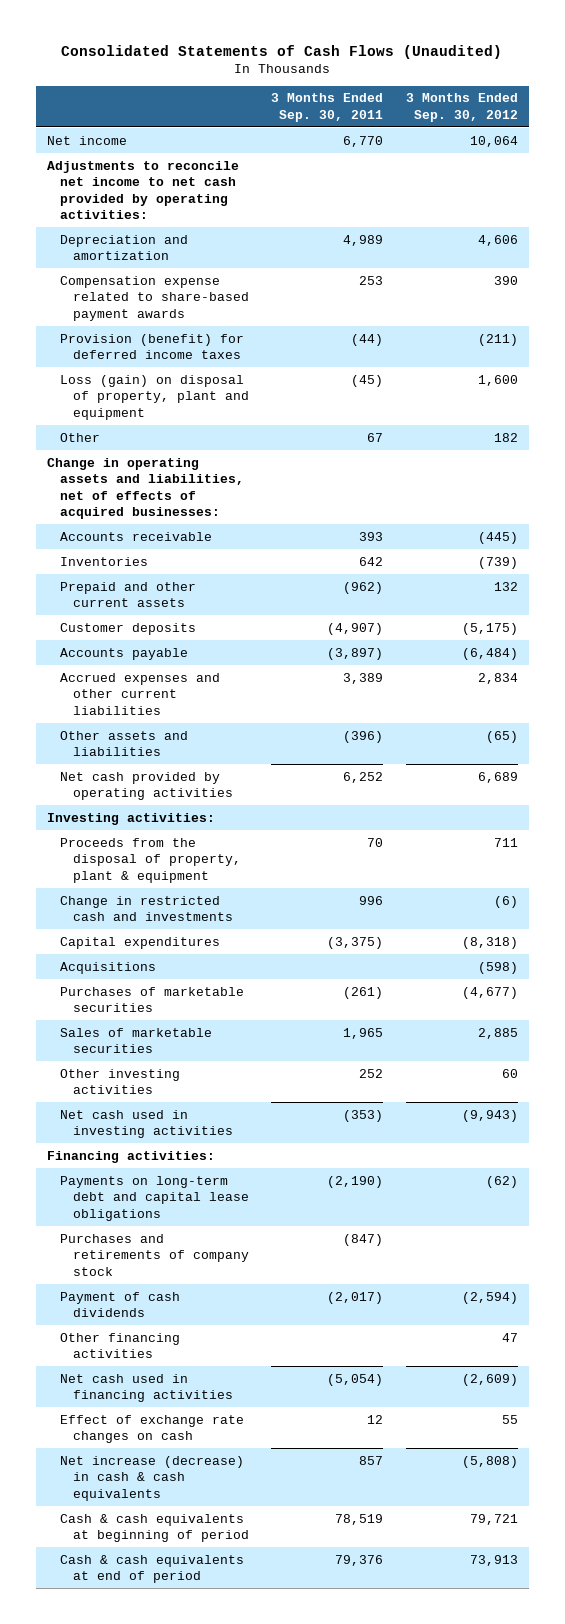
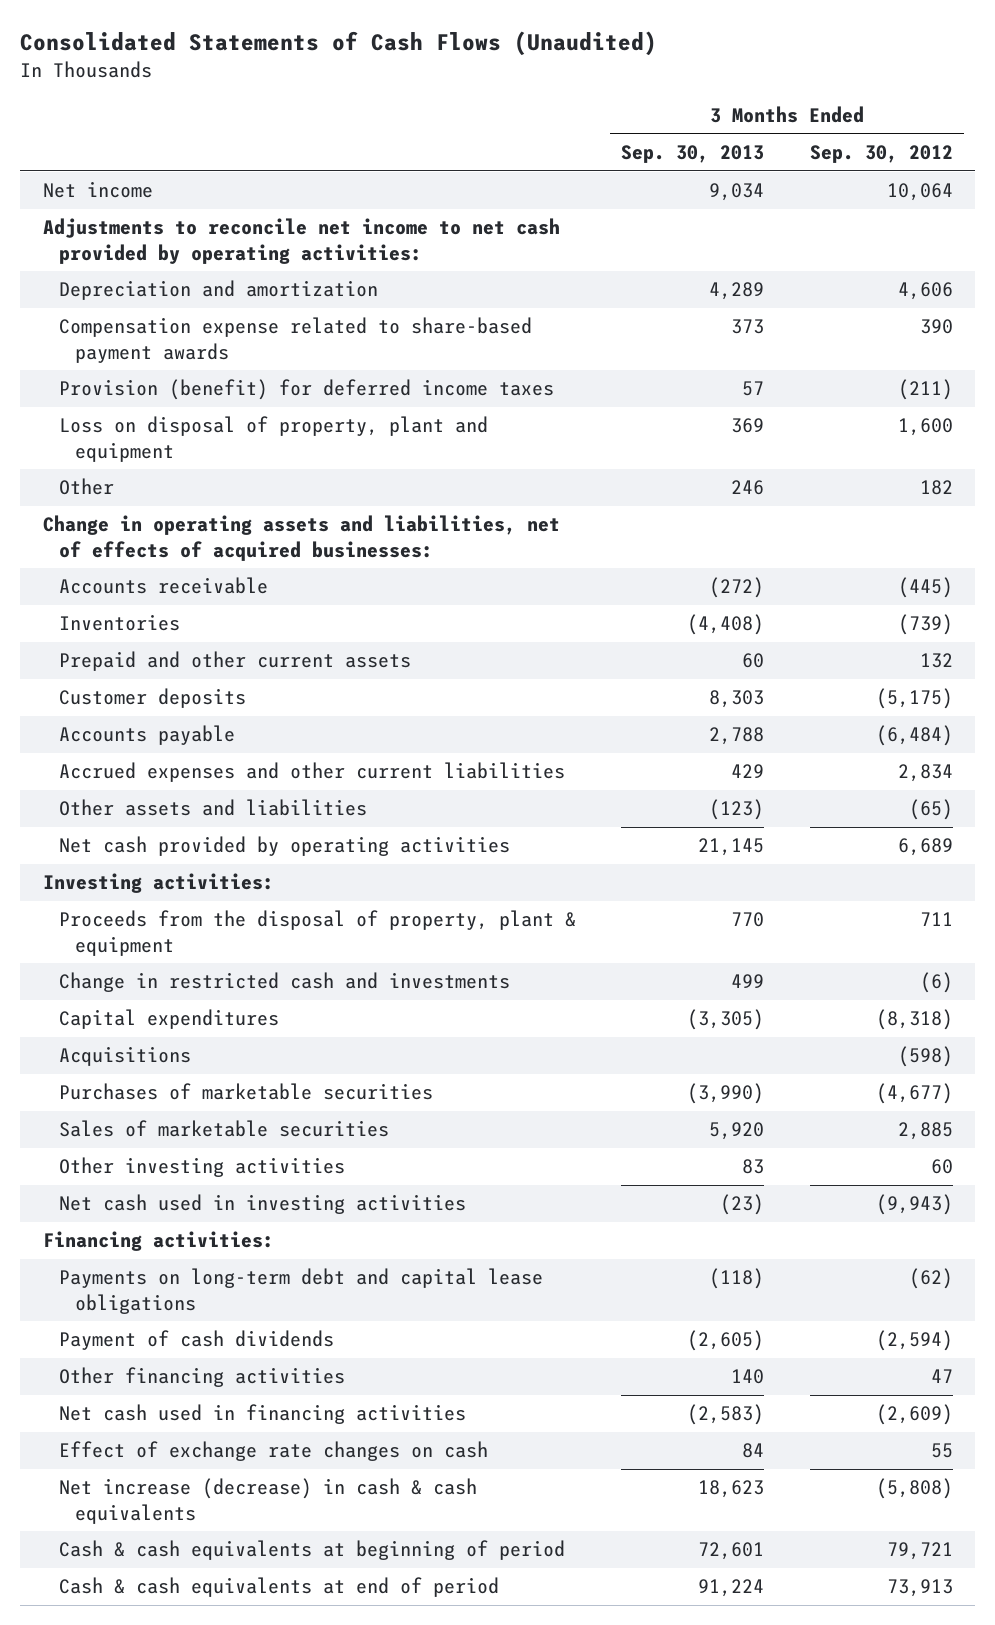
[271,93,384,122] 3 Months Ended Sep. 30, 2011 -> none
none -> [621,145,765,164] Sep. 30, 2013
[59,374,249,420] Loss (gain) on disposal of property, plant and equipment -> [58,416,488,462] Loss on disposal of property, plant and equipment
[59,1233,249,1276] Purchases and retirements of company stock -> none

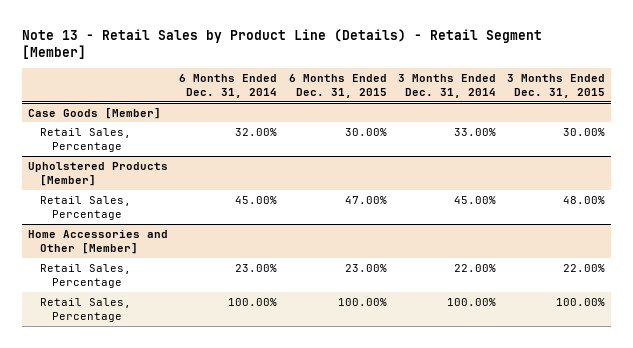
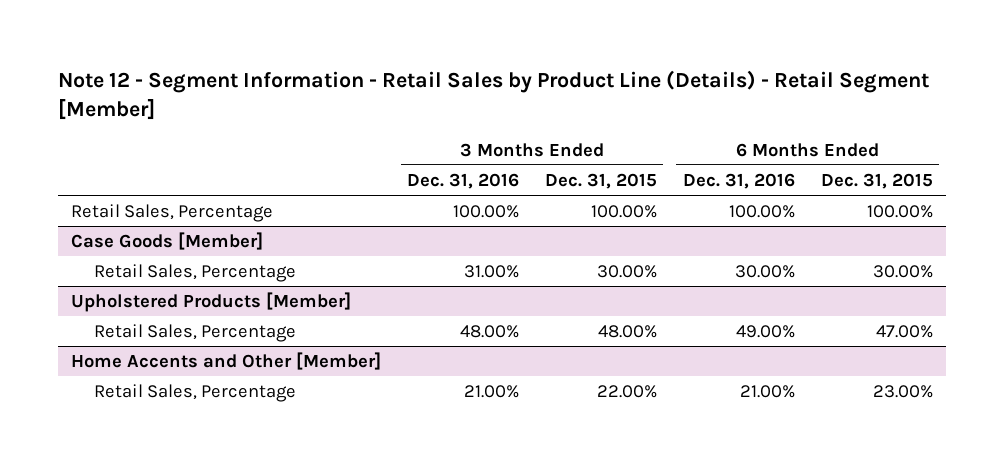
[22,28,543,60] Note 13 - Retail Sales by Product Line (Details) - Retail Segment [Member] -> [58,70,930,120] Note 12 - Segment Information - Retail Sales by Product Line (Details) - Retail Segment [Member]
[179,74,278,99] 6 Months Ended Dec. 31, 2014 -> none
[397,74,496,99] 3 Months Ended Dec. 31, 2014 -> none
none -> [407,172,520,189] Dec. 31, 2016
none -> [682,172,795,189] Dec. 31, 2016
none -> [71,204,274,223] Retail Sales, Percentage
[28,229,169,254] Home Accessories and Other [Member] -> [71,352,382,371] Home Accents and Other [Member]
[40,297,132,322] Retail Sales, Percentage -> none

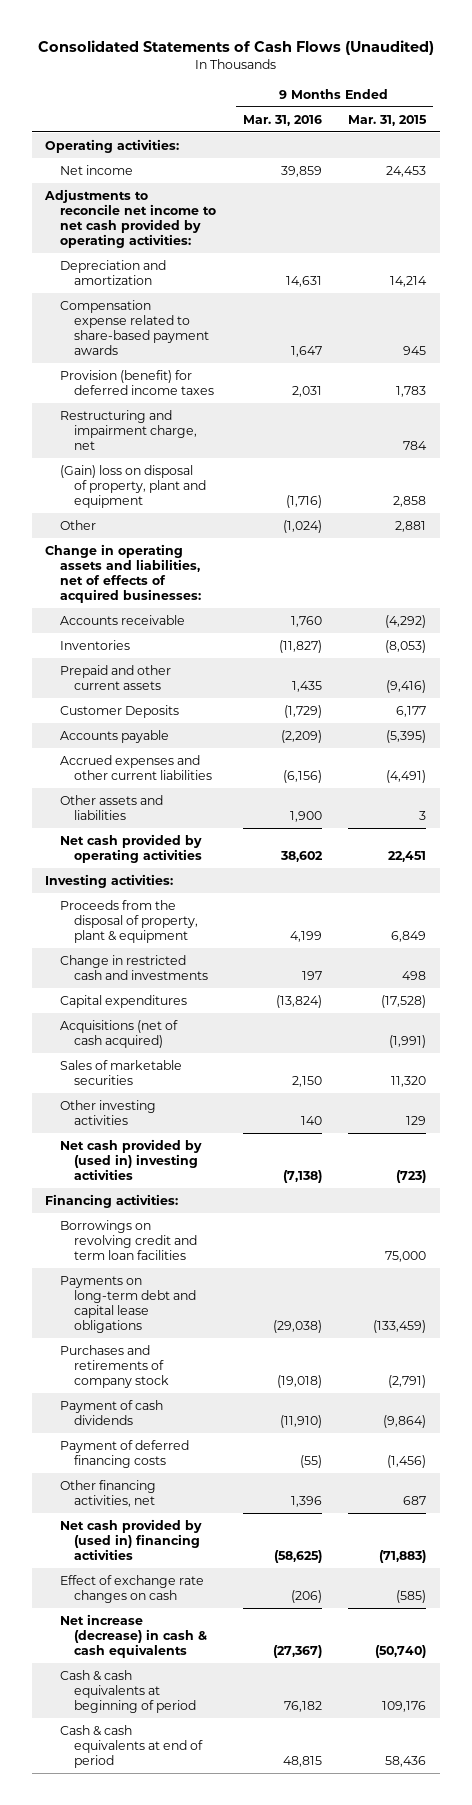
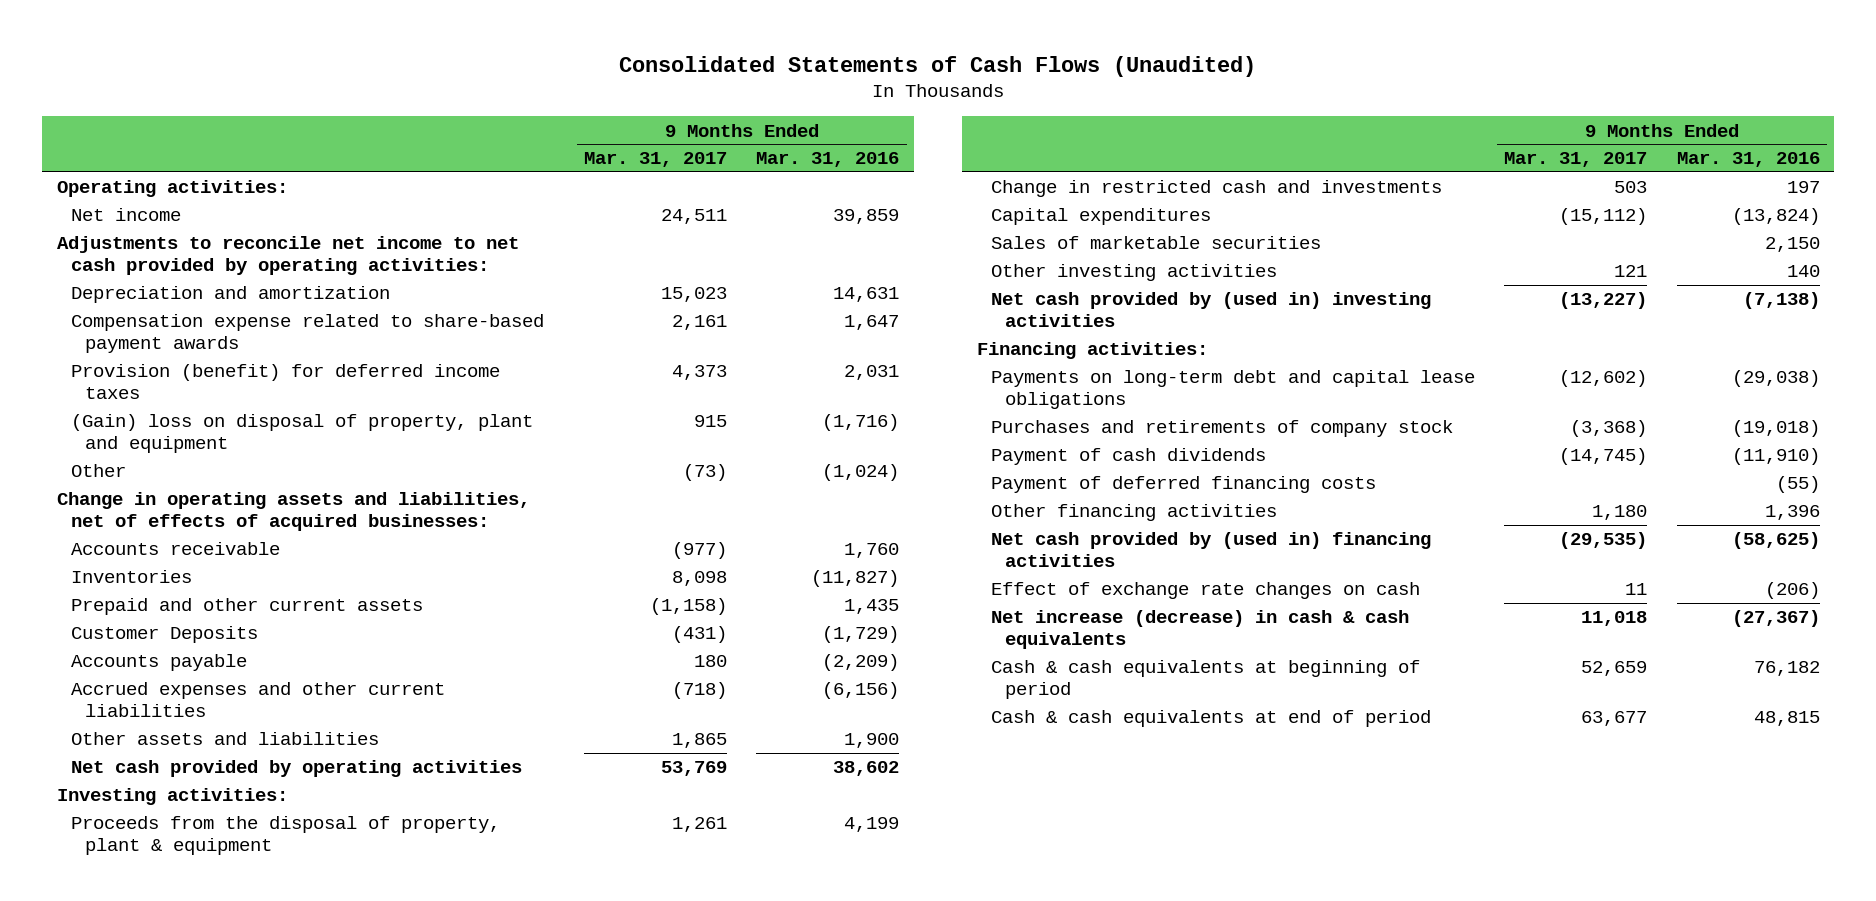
[348,114,428,126] Mar. 31, 2015 -> none
none -> [584,152,728,168] Mar. 31, 2017
[59,409,198,451] Restructuring and impairment charge, net -> none
[59,1019,178,1049] Acquisitions (net of cash acquired) -> none
[59,1219,198,1261] Borrowings on revolving credit and term loan facilities -> none
[59,1479,156,1508] Other financing activities, net -> [990,504,1277,522] Other financing activities

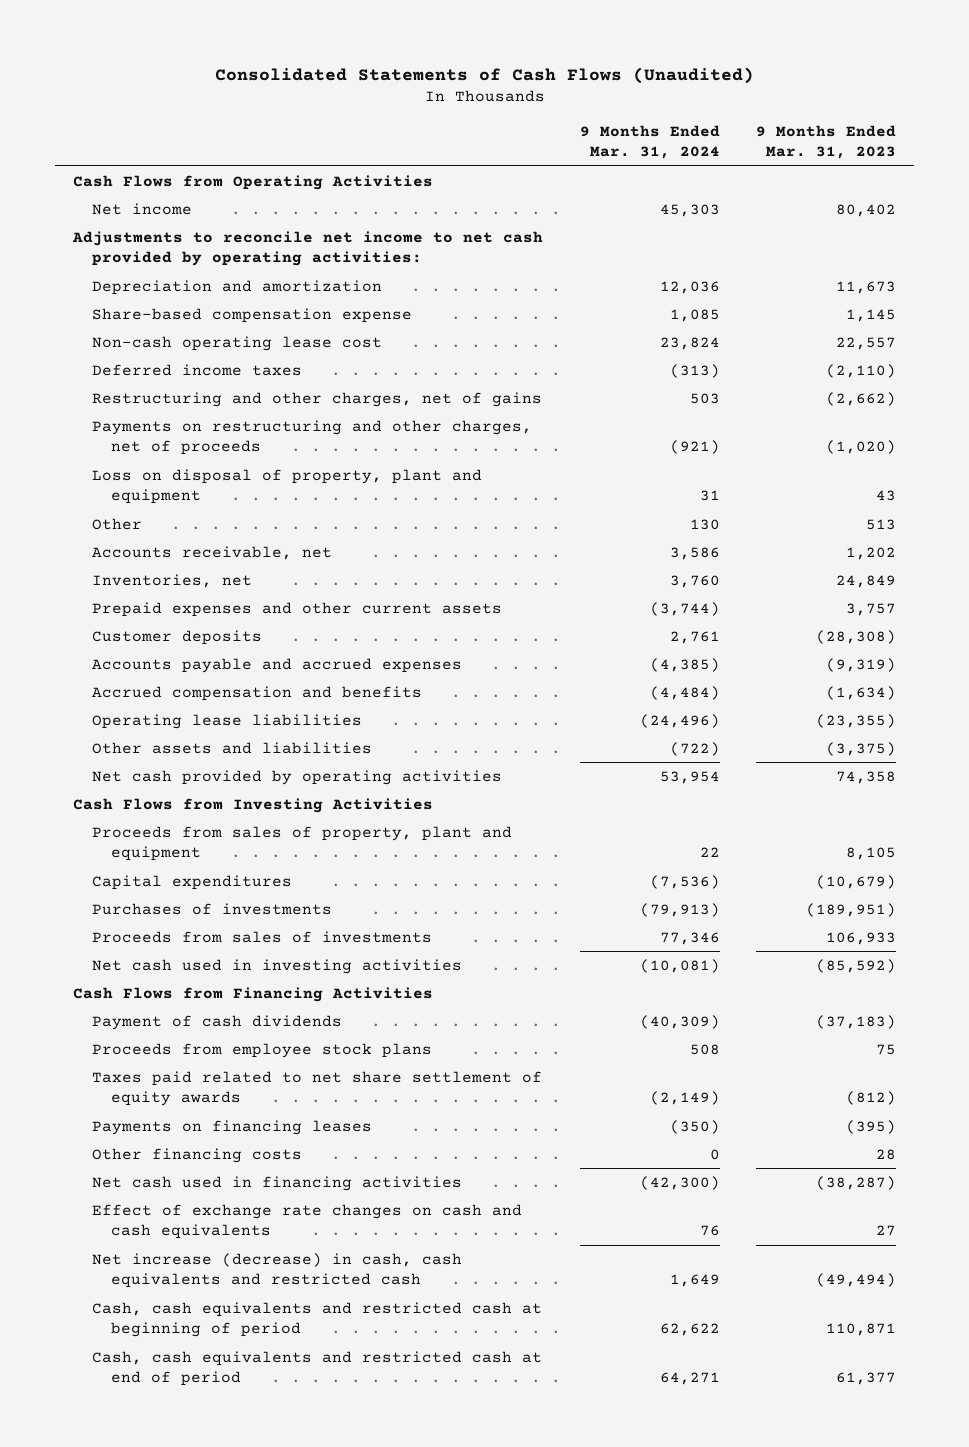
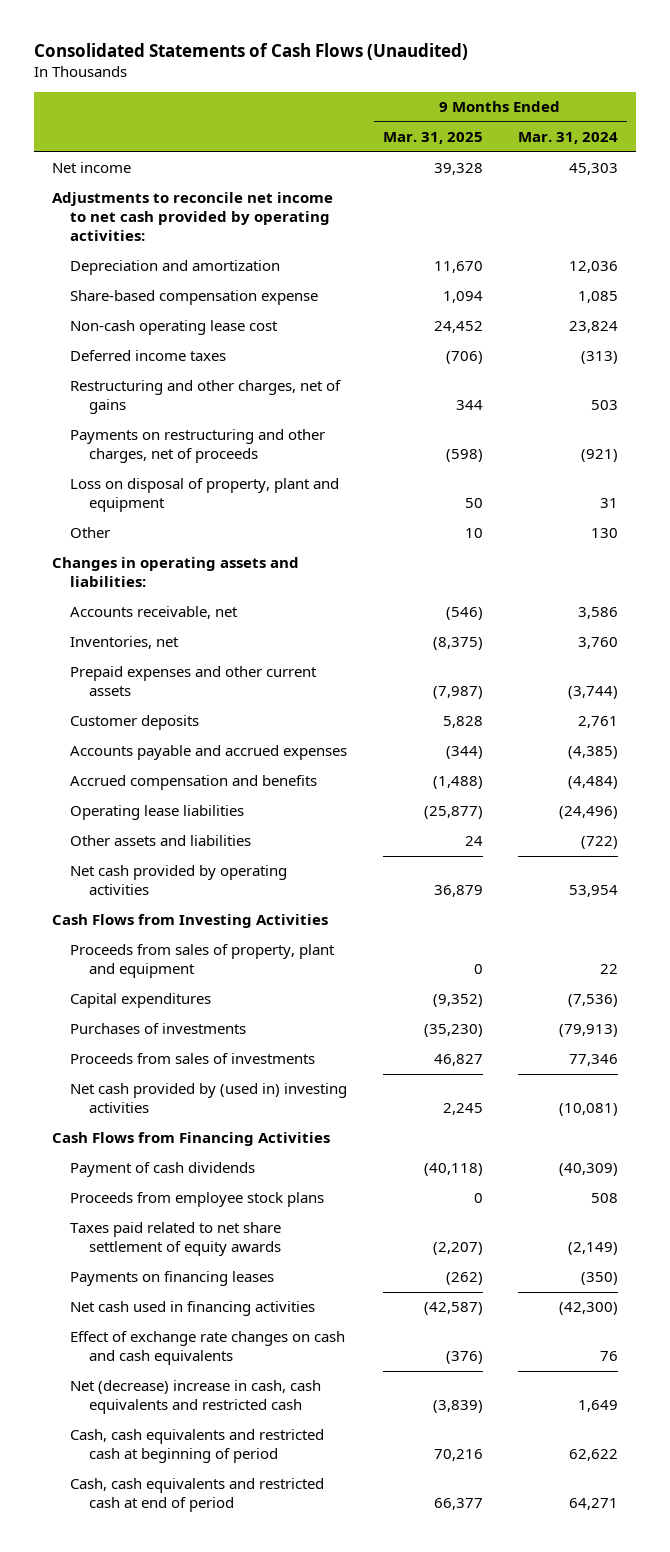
[755,124,896,160] 9 Months Ended Mar. 31, 2023 -> none
none -> [382,132,483,145] Mar. 31, 2025
[73,174,434,190] Cash Flows from Operating Activities -> none
none -> [51,557,299,588] Changes in operating assets and liabilities:
[92,958,463,974] Net cash used in investing activities -> [70,1083,348,1114] Net cash provided by (used in) investing activities
[92,1147,303,1163] Other financing costs -> none
[92,1252,463,1289] Net increase (decrease) in cash, cash equivalents and restricted cash -> [70,1380,322,1415] Net (decrease) increase in cash, cash equivalents and restricted cash

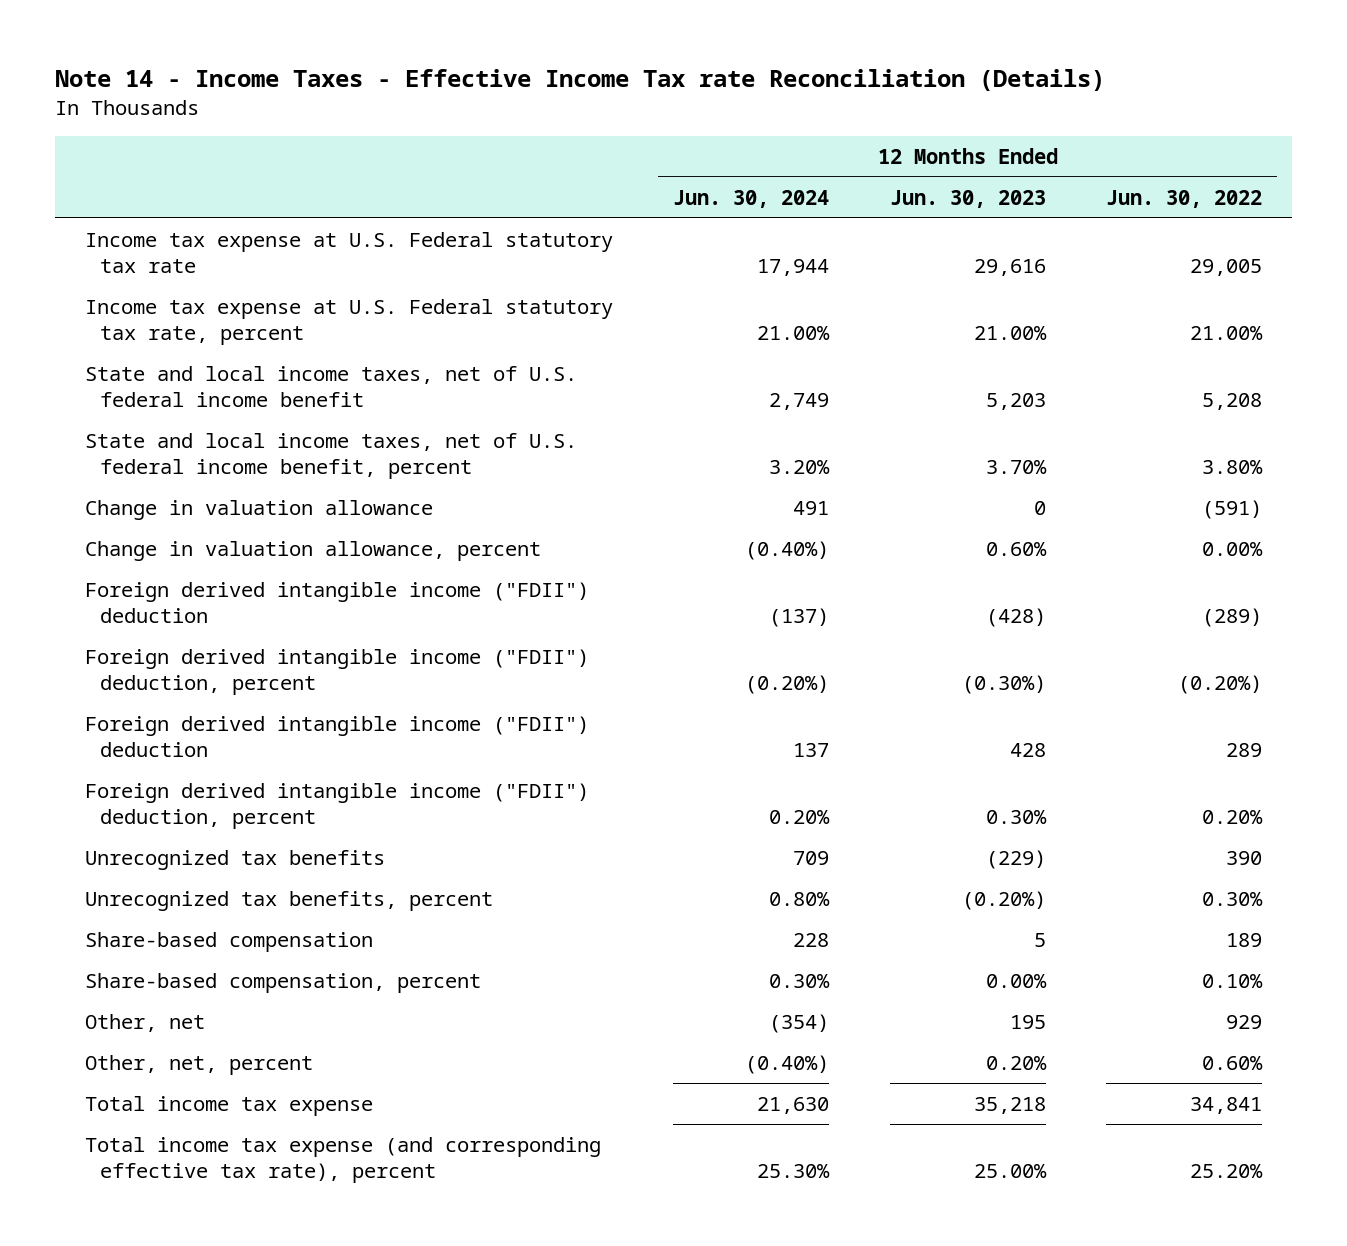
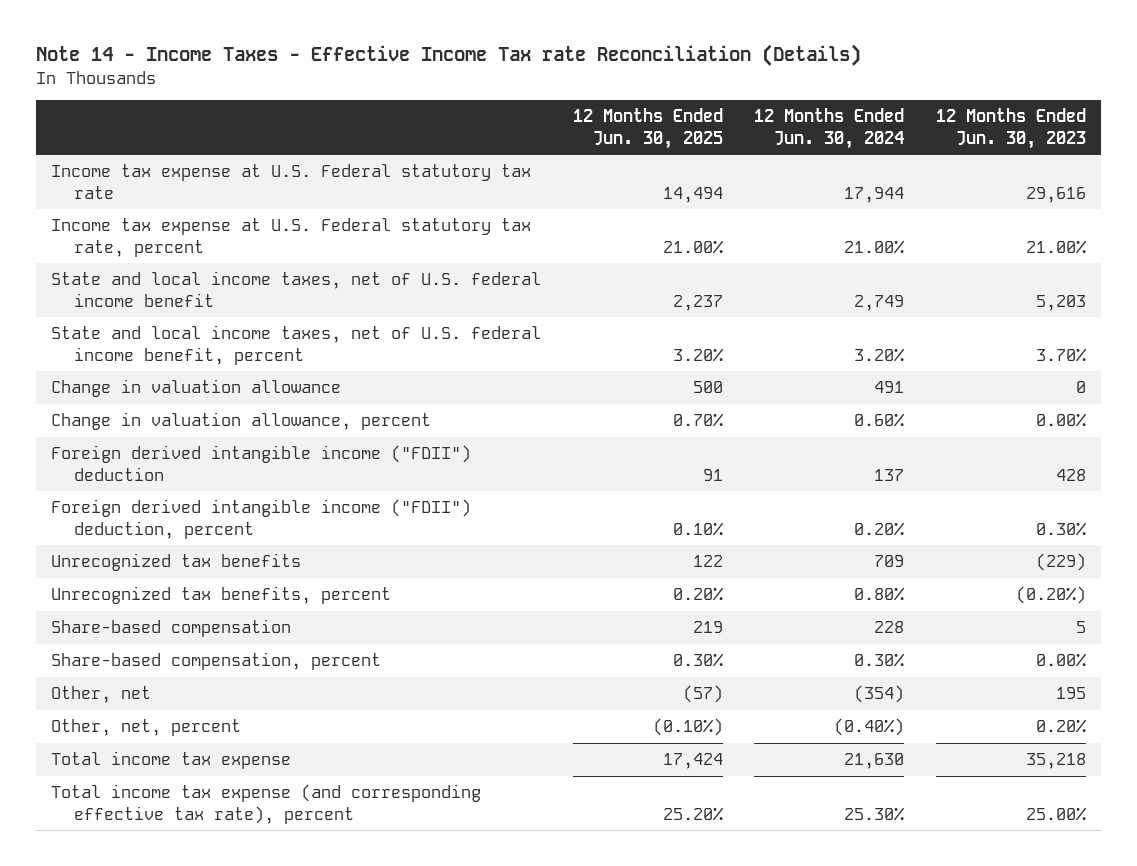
[1106,189,1263,208] Jun. 30, 2022 -> none
none -> [572,108,723,149] 12 Months Ended Jun. 30, 2025
[85,581,590,623] Foreign derived intangible income ("FDII") deduction -> none
[85,648,590,695] Foreign derived intangible income ("FDII") deduction, percent -> none
[745,540,830,560] (0.40%) -> [854,413,906,428] 0.60%
[985,541,1047,556] 0.60% -> [1035,413,1087,428] 0.00%

